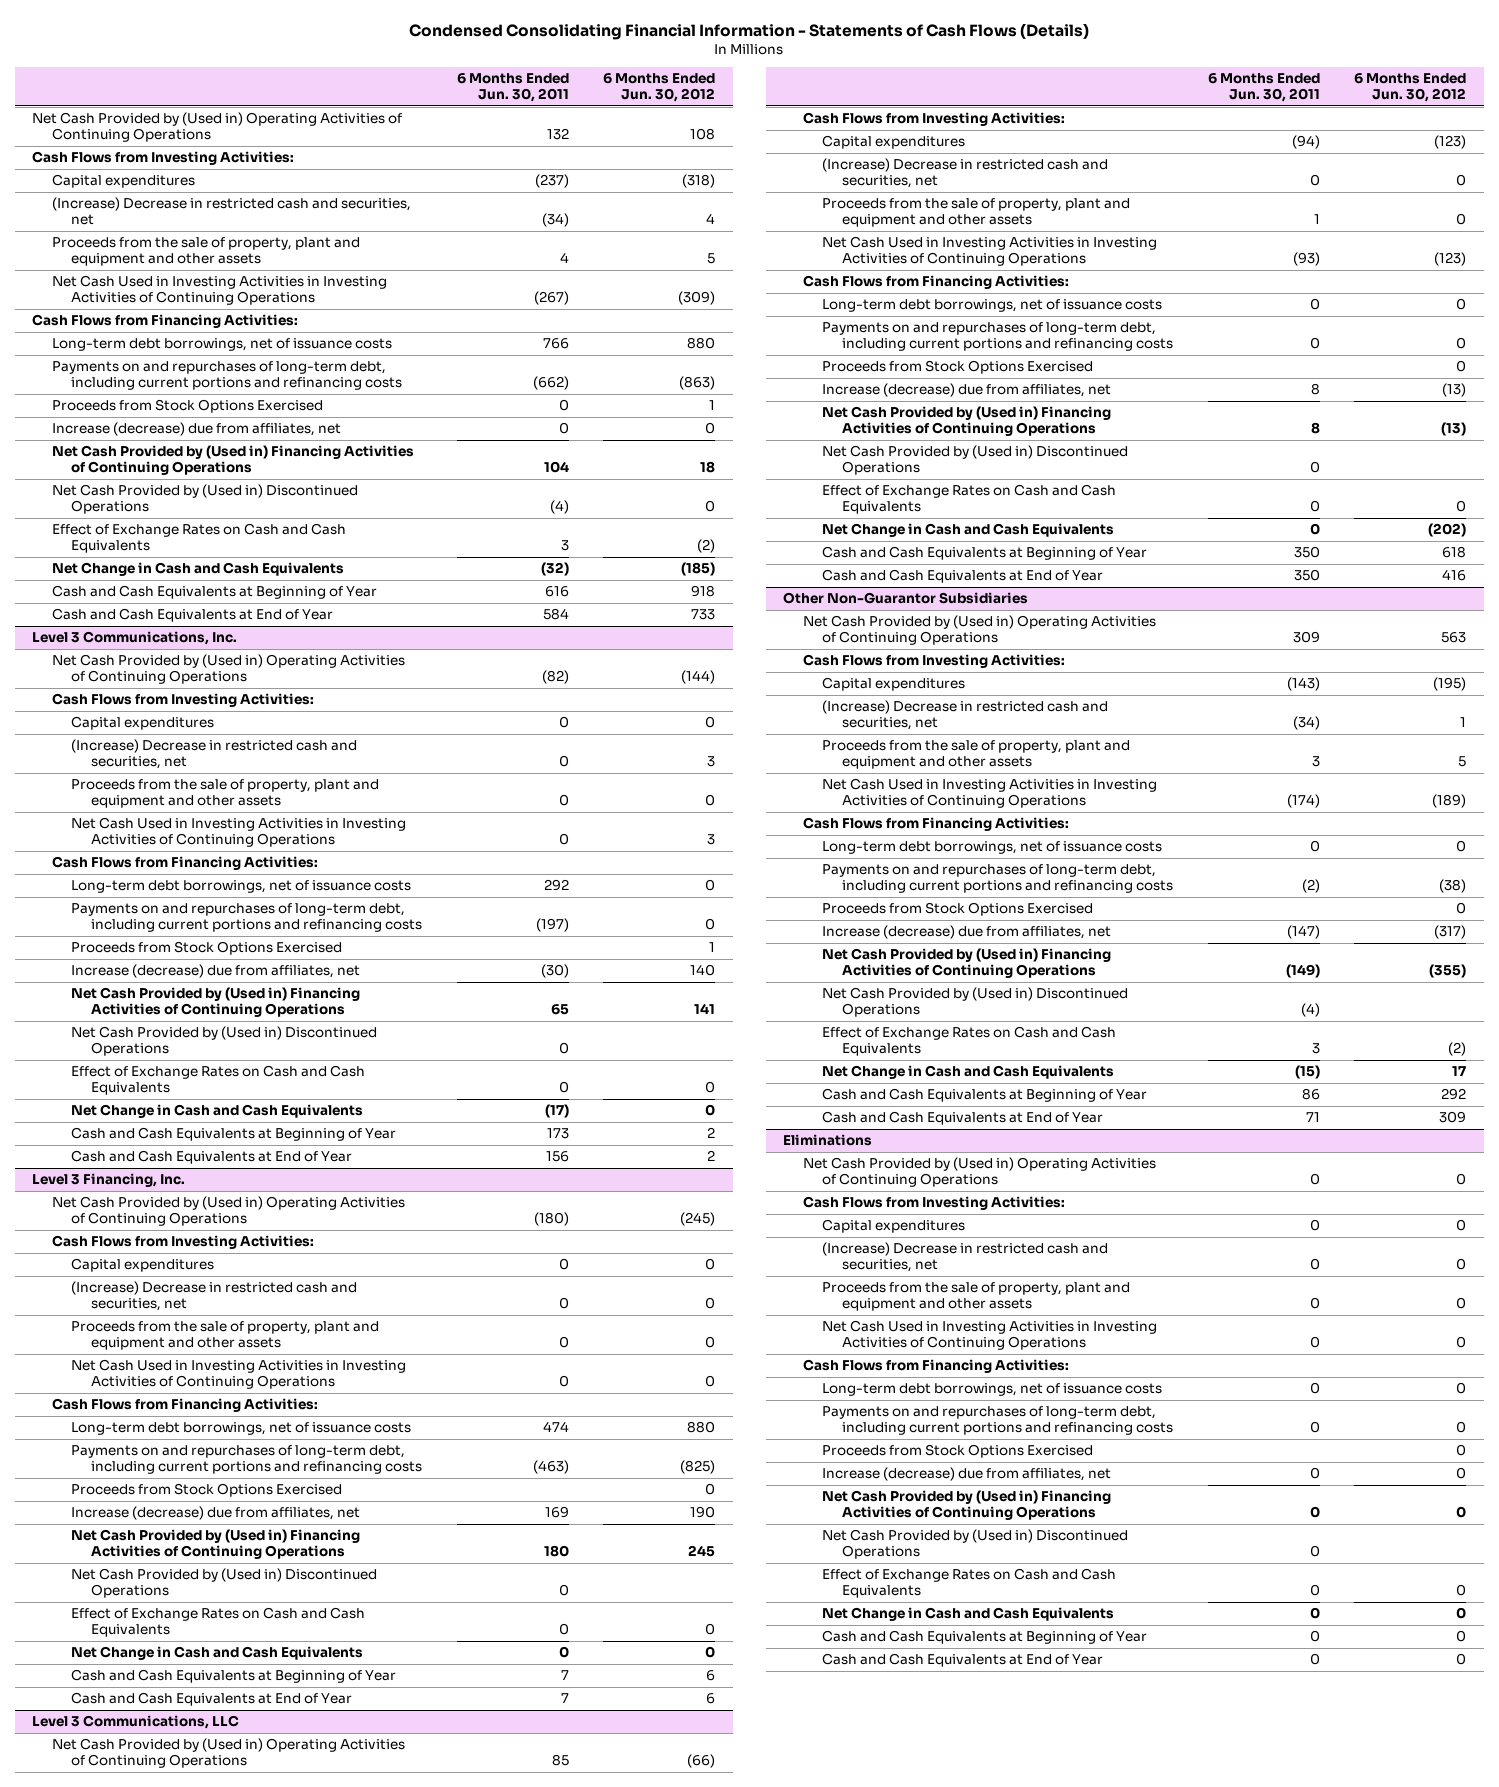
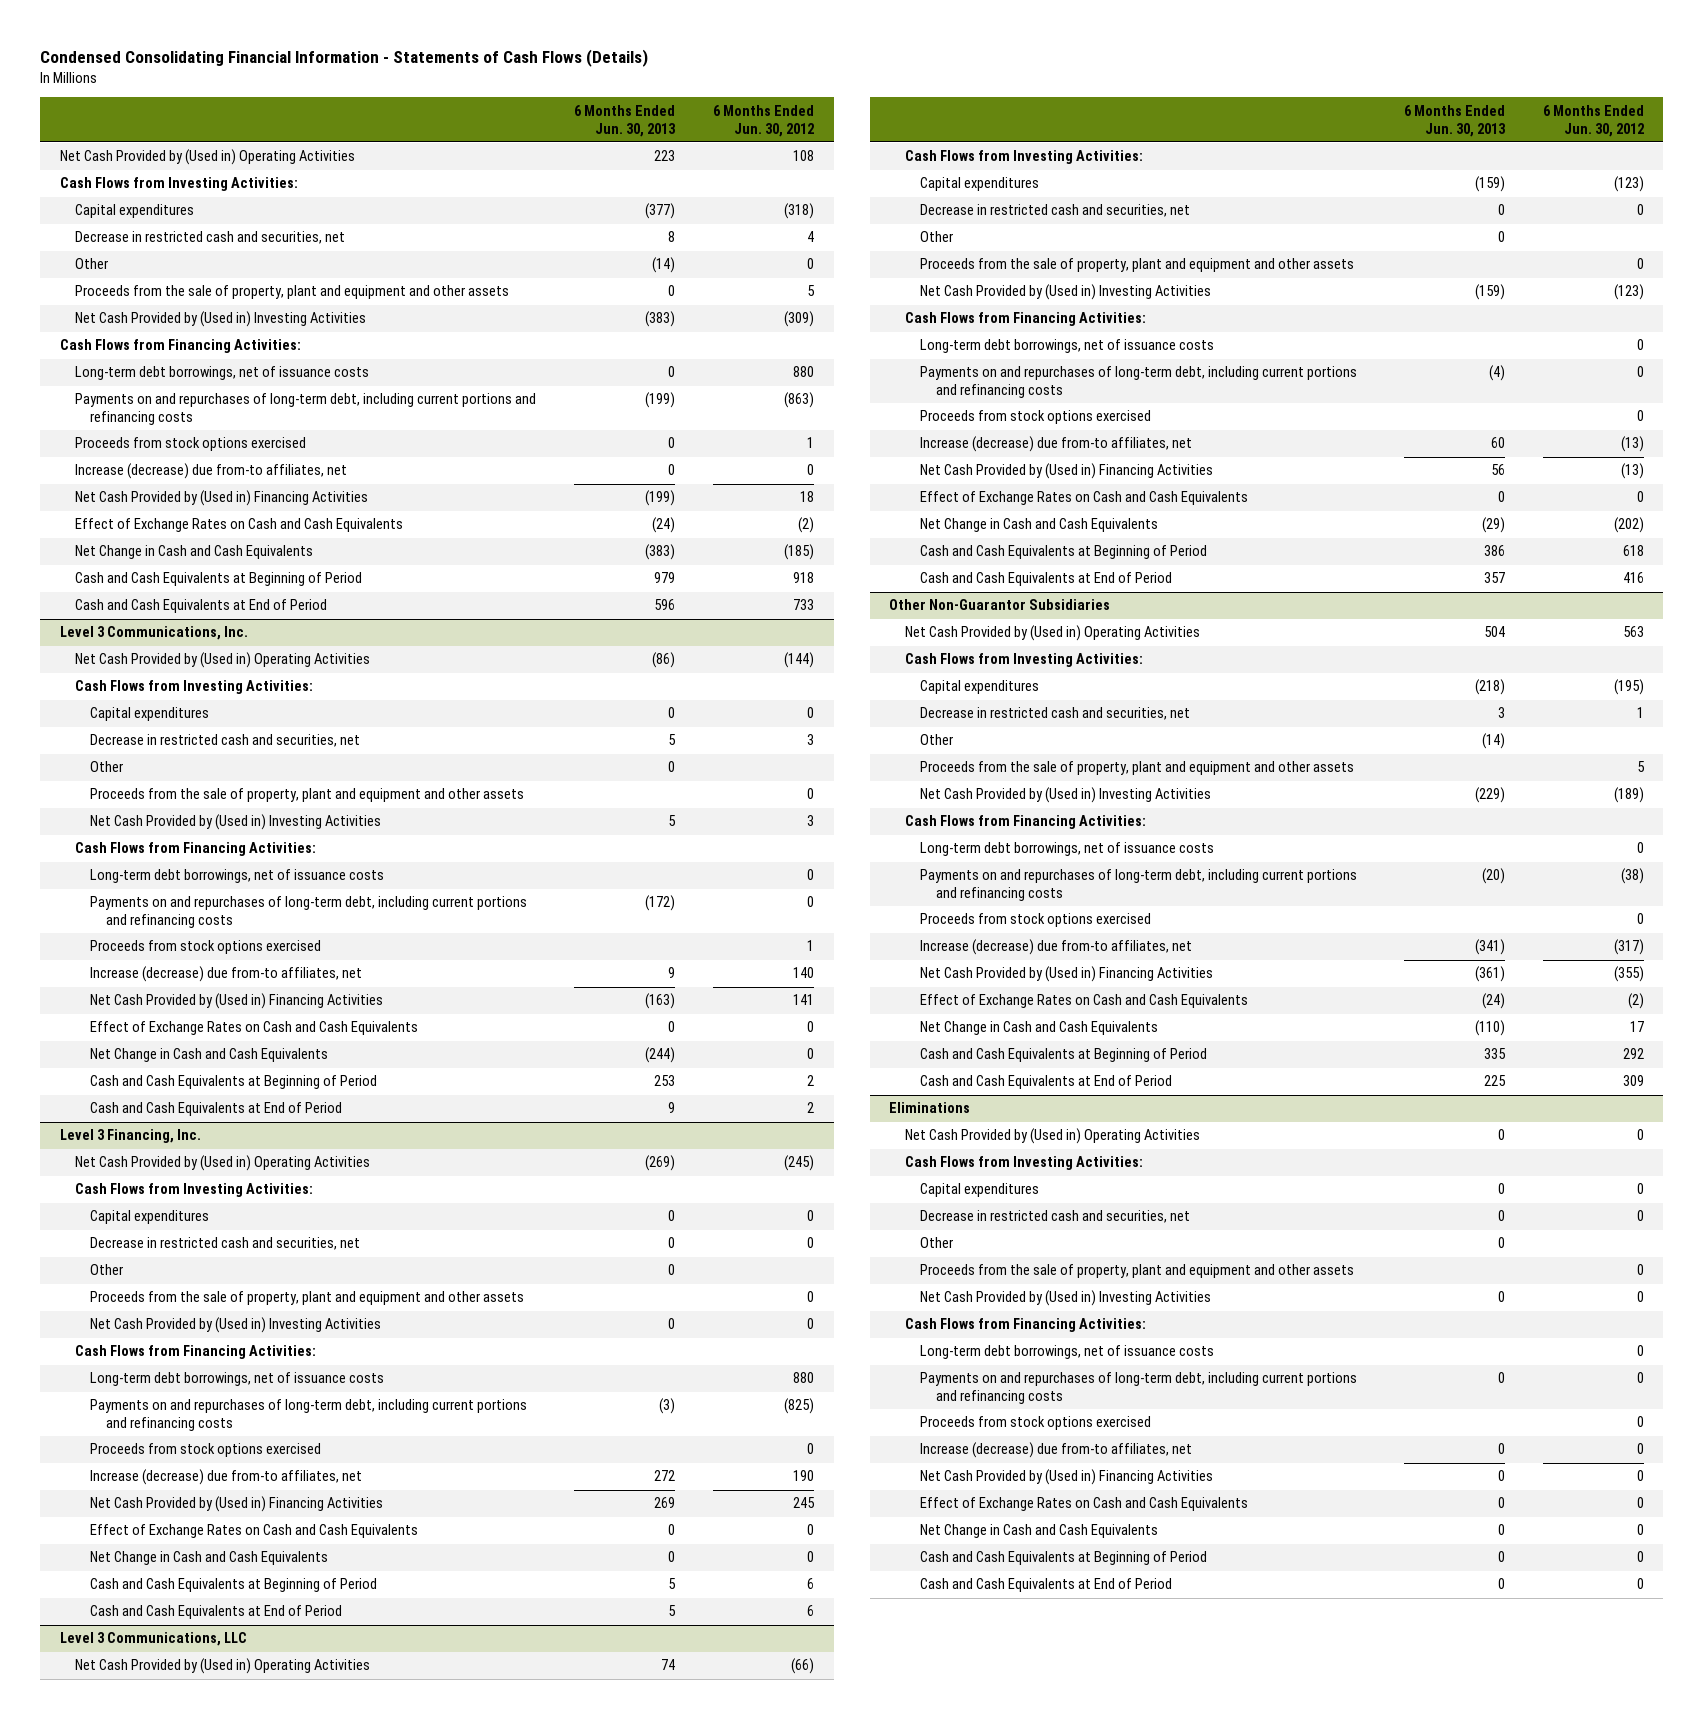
[456,73,569,103] 6 Months Ended Jun. 30, 2011 -> none
none -> [574,104,677,137] 6 Months Ended Jun. 30, 2013
[32,112,403,143] Net Cash Provided by (Used in) Operating Activities of Continuing Operations -> [59,149,355,166] Net Cash Provided by (Used in) Operating Activities
[51,197,411,226] (Increase) Decrease in restricted cash and securities, net -> [75,231,346,245] Decrease in restricted cash and securities, net
none -> [75,258,109,270] Other
[51,275,387,306] Net Cash Used in Investing Activities in Investing Activities of Continuing Operations -> [75,311,367,328] Net Cash Provided by (Used in) Investing Activities
[51,484,358,515] Net Cash Provided by (Used in) Discontinued Operations -> none
[51,399,323,414] Proceeds from Stock Options Exercised -> [75,437,307,452] Proceeds from stock options exercised
[51,422,341,437] Increase (decrease) due from affiliates, net -> [75,463,348,480] Increase (decrease) due from-to affiliates, net
[51,445,414,476] Net Cash Provided by (Used in) Financing Activities of Continuing Operations -> [75,490,369,507] Net Cash Provided by (Used in) Financing Activities
[51,585,377,600] Cash and Cash Equivalents at Beginning of Year -> [75,572,363,587] Cash and Cash Equivalents at Beginning of Period
[51,608,333,623] Cash and Cash Equivalents at End of Year -> [75,599,328,614] Cash and Cash Equivalents at End of Period
[51,654,405,685] Net Cash Provided by (Used in) Operating Activities of Continuing Operations -> [75,652,371,669] Net Cash Provided by (Used in) Operating Activities
[71,739,358,770] (Increase) Decrease in restricted cash and securities, net -> [90,734,361,748] Decrease in restricted cash and securities, net
none -> [90,761,124,773] Other
[71,817,407,848] Net Cash Used in Investing Activities in Investing Activities of Continuing Operations -> [90,814,382,831] Net Cash Provided by (Used in) Investing Activities
[71,1026,378,1057] Net Cash Provided by (Used in) Discontinued Operations -> none
[71,941,343,956] Proceeds from Stock Options Exercised -> [90,940,322,955] Proceeds from stock options exercised
[71,964,361,979] Increase (decrease) due from affiliates, net -> [90,966,363,983] Increase (decrease) due from-to affiliates, net
[71,987,361,1018] Net Cash Provided by (Used in) Financing Activities of Continuing Operations -> [90,993,384,1010] Net Cash Provided by (Used in) Financing Activities
[71,1127,397,1142] Cash and Cash Equivalents at Beginning of Year -> [90,1075,378,1090] Cash and Cash Equivalents at Beginning of Period
[71,1150,353,1165] Cash and Cash Equivalents at End of Year -> [90,1102,343,1117] Cash and Cash Equivalents at End of Period
[51,1196,405,1227] Net Cash Provided by (Used in) Operating Activities of Continuing Operations -> [75,1155,371,1172] Net Cash Provided by (Used in) Operating Activities
[71,1281,358,1312] (Increase) Decrease in restricted cash and securities, net -> [90,1237,361,1251] Decrease in restricted cash and securities, net
none -> [90,1264,124,1276] Other
[71,1359,407,1390] Net Cash Used in Investing Activities in Investing Activities of Continuing Operations -> [90,1317,382,1334] Net Cash Provided by (Used in) Investing Activities
[71,1568,378,1599] Net Cash Provided by (Used in) Discontinued Operations -> none
[71,1483,343,1498] Proceeds from Stock Options Exercised -> [90,1443,322,1458] Proceeds from stock options exercised
[71,1506,361,1521] Increase (decrease) due from affiliates, net -> [90,1469,363,1486] Increase (decrease) due from-to affiliates, net
[71,1529,361,1560] Net Cash Provided by (Used in) Financing Activities of Continuing Operations -> [90,1496,384,1513] Net Cash Provided by (Used in) Financing Activities
[71,1669,397,1684] Cash and Cash Equivalents at Beginning of Year -> [90,1578,378,1593] Cash and Cash Equivalents at Beginning of Period
[71,1692,353,1707] Cash and Cash Equivalents at End of Year -> [90,1605,343,1620] Cash and Cash Equivalents at End of Period
[51,1738,405,1769] Net Cash Provided by (Used in) Operating Activities of Continuing Operations -> [75,1658,371,1675] Net Cash Provided by (Used in) Operating Activities
[822,158,1109,189] (Increase) Decrease in restricted cash and securities, net -> [920,204,1191,218] Decrease in restricted cash and securities, net
none -> [920,231,954,243] Other
[822,236,1158,267] Net Cash Used in Investing Activities in Investing Activities of Continuing Operations -> [920,284,1212,301] Net Cash Provided by (Used in) Investing Activities
[822,445,1129,476] Net Cash Provided by (Used in) Discontinued Operations -> none
[822,360,1094,375] Proceeds from Stock Options Exercised -> [920,410,1152,425] Proceeds from stock options exercised
[822,383,1112,398] Increase (decrease) due from affiliates, net -> [920,436,1193,453] Increase (decrease) due from-to affiliates, net
[822,406,1112,437] Net Cash Provided by (Used in) Financing Activities of Continuing Operations -> [920,463,1214,480] Net Cash Provided by (Used in) Financing Activities
[822,546,1148,561] Cash and Cash Equivalents at Beginning of Year -> [920,545,1208,560] Cash and Cash Equivalents at Beginning of Period
[822,569,1104,584] Cash and Cash Equivalents at End of Year -> [920,572,1173,587] Cash and Cash Equivalents at End of Period
[802,615,1156,646] Net Cash Provided by (Used in) Operating Activities of Continuing Operations -> [904,625,1200,642] Net Cash Provided by (Used in) Operating Activities
[822,700,1109,731] (Increase) Decrease in restricted cash and securities, net -> [920,707,1191,721] Decrease in restricted cash and securities, net
none -> [920,734,954,746] Other
[822,778,1158,809] Net Cash Used in Investing Activities in Investing Activities of Continuing Operations -> [920,787,1212,804] Net Cash Provided by (Used in) Investing Activities
[822,987,1129,1018] Net Cash Provided by (Used in) Discontinued Operations -> none
[822,902,1094,917] Proceeds from Stock Options Exercised -> [920,913,1152,928] Proceeds from stock options exercised
[822,925,1112,940] Increase (decrease) due from affiliates, net -> [920,939,1193,956] Increase (decrease) due from-to affiliates, net
[822,948,1112,979] Net Cash Provided by (Used in) Financing Activities of Continuing Operations -> [920,966,1214,983] Net Cash Provided by (Used in) Financing Activities
[822,1088,1148,1103] Cash and Cash Equivalents at Beginning of Year -> [920,1048,1208,1063] Cash and Cash Equivalents at Beginning of Period
[822,1111,1104,1126] Cash and Cash Equivalents at End of Year -> [920,1075,1173,1090] Cash and Cash Equivalents at End of Period
[802,1157,1156,1188] Net Cash Provided by (Used in) Operating Activities of Continuing Operations -> [904,1128,1200,1145] Net Cash Provided by (Used in) Operating Activities
[822,1242,1109,1273] (Increase) Decrease in restricted cash and securities, net -> [920,1210,1191,1224] Decrease in restricted cash and securities, net
none -> [920,1237,954,1249] Other
[822,1320,1158,1351] Net Cash Used in Investing Activities in Investing Activities of Continuing Operations -> [920,1290,1212,1307] Net Cash Provided by (Used in) Investing Activities
[822,1529,1129,1560] Net Cash Provided by (Used in) Discontinued Operations -> none
[822,1444,1094,1459] Proceeds from Stock Options Exercised -> [920,1416,1152,1431] Proceeds from stock options exercised
[822,1467,1112,1482] Increase (decrease) due from affiliates, net -> [920,1442,1193,1459] Increase (decrease) due from-to affiliates, net
[822,1490,1112,1521] Net Cash Provided by (Used in) Financing Activities of Continuing Operations -> [920,1469,1214,1486] Net Cash Provided by (Used in) Financing Activities
[822,1630,1148,1645] Cash and Cash Equivalents at Beginning of Year -> [920,1551,1208,1566] Cash and Cash Equivalents at Beginning of Period
[822,1653,1104,1668] Cash and Cash Equivalents at End of Year -> [920,1578,1173,1593] Cash and Cash Equivalents at End of Period

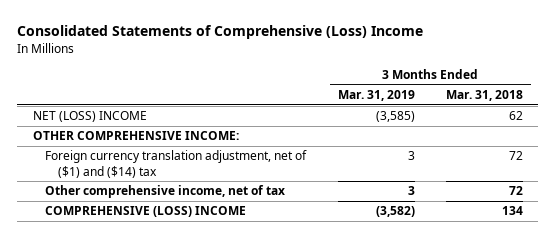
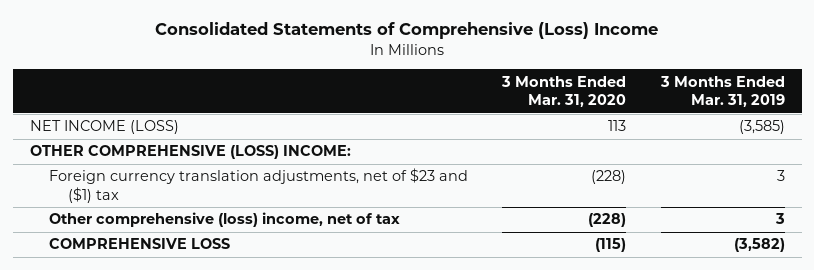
[445,90,523,102] Mar. 31, 2018 -> none
none -> [501,75,627,108] 3 Months Ended Mar. 31, 2020
[32,111,147,123] NET (LOSS) INCOME -> [29,120,179,135] NET INCOME (LOSS)
[32,131,239,141] OTHER COMPREHENSIVE INCOME: -> [29,145,351,160] OTHER COMPREHENSIVE (LOSS) INCOME:
[45,150,308,178] Foreign currency translation adjustment, net of ($1) and ($14) tax -> [48,168,468,204] Foreign currency translation adjustments, net of $23 and ($1) tax
[45,185,286,199] Other comprehensive income, net of tax -> [48,212,400,228] Other comprehensive (loss) income, net of tax
[45,206,247,218] COMPREHENSIVE (LOSS) INCOME -> [48,238,230,250] COMPREHENSIVE LOSS

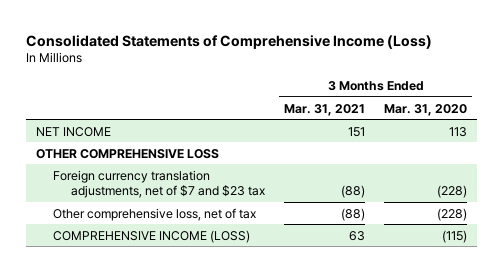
[155,22,659,40] Consolidated Statements of Comprehensive (Loss) Income -> [26,34,433,49] Consolidated Statements of Comprehensive Income (Loss)
[659,75,785,108] 3 Months Ended Mar. 31, 2019 -> none
none -> [283,103,365,116] Mar. 31, 2021
[29,120,179,135] NET INCOME (LOSS) -> [35,126,111,137] NET INCOME
[29,145,351,160] OTHER COMPREHENSIVE (LOSS) INCOME: -> [35,148,219,159] OTHER COMPREHENSIVE LOSS
[48,168,468,204] Foreign currency translation adjustments, net of $23 and ($1) tax -> [53,169,265,198] Foreign currency translation adjustments, net of $7 and $23 tax
[48,212,400,228] Other comprehensive (loss) income, net of tax -> [53,207,257,221] Other comprehensive loss, net of tax
[48,238,230,250] COMPREHENSIVE LOSS -> [53,229,251,243] COMPREHENSIVE INCOME (LOSS)

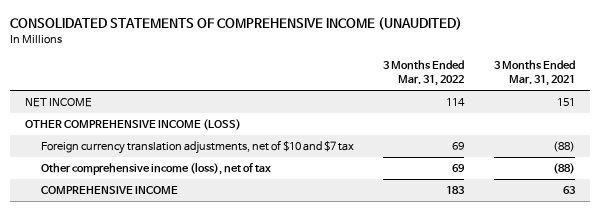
[26,34,433,49] Consolidated Statements of Comprehensive Income (Loss) -> [10,16,463,30] CONSOLIDATED STATEMENTS OF COMPREHENSIVE INCOME (UNAUDITED)
[384,103,468,116] Mar. 31, 2020 -> none
none -> [383,60,465,87] 3 Months Ended Mar. 31, 2022
[35,148,219,159] OTHER COMPREHENSIVE LOSS -> [24,119,241,131] OTHER COMPREHENSIVE INCOME (LOSS)
[53,169,265,198] Foreign currency translation adjustments, net of $7 and $23 tax -> [40,140,354,155] Foreign currency translation adjustments, net of $10 and $7 tax
[53,207,257,221] Other comprehensive loss, net of tax -> [40,162,271,176] Other comprehensive income (loss), net of tax
[53,229,251,243] COMPREHENSIVE INCOME (LOSS) -> [40,186,178,195] COMPREHENSIVE INCOME

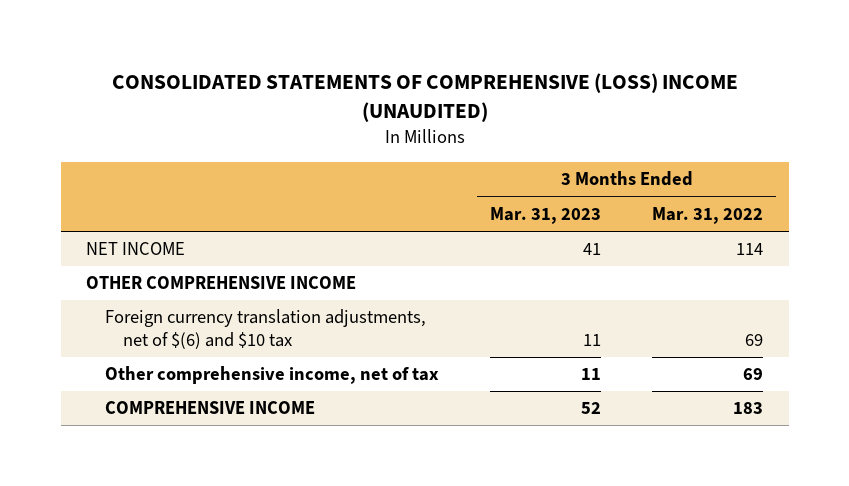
[10,16,463,30] CONSOLIDATED STATEMENTS OF COMPREHENSIVE INCOME (UNAUDITED) -> [111,73,738,123] CONSOLIDATED STATEMENTS OF COMPREHENSIVE (LOSS) INCOME (UNAUDITED)
[493,60,575,87] 3 Months Ended Mar. 31, 2021 -> none
none -> [489,206,601,224] Mar. 31, 2023
[24,119,241,131] OTHER COMPREHENSIVE INCOME (LOSS) -> [86,276,357,290] OTHER COMPREHENSIVE INCOME
[40,140,354,155] Foreign currency translation adjustments, net of $10 and $7 tax -> [104,309,426,350] Foreign currency translation adjustments, net of $(6) and $10 tax
[40,162,271,176] Other comprehensive income (loss), net of tax -> [104,366,439,385] Other comprehensive income, net of tax

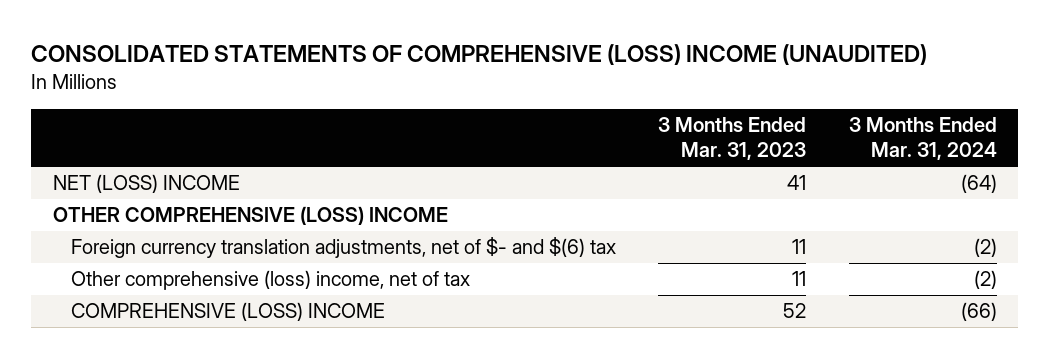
[652,206,764,224] Mar. 31, 2022 -> none
none -> [848,117,997,161] 3 Months Ended Mar. 31, 2024
[86,242,186,256] NET INCOME -> [52,174,240,194] NET (LOSS) INCOME
[86,276,357,290] OTHER COMPREHENSIVE INCOME -> [52,206,448,226] OTHER COMPREHENSIVE (LOSS) INCOME
[104,309,426,350] Foreign currency translation adjustments, net of $(6) and $10 tax -> [71,237,617,259] Foreign currency translation adjustments, net of $- and $(6) tax
[104,366,439,385] Other comprehensive income, net of tax -> [71,270,471,291] Other comprehensive (loss) income, net of tax
[104,401,315,415] COMPREHENSIVE INCOME -> [71,302,386,322] COMPREHENSIVE (LOSS) INCOME

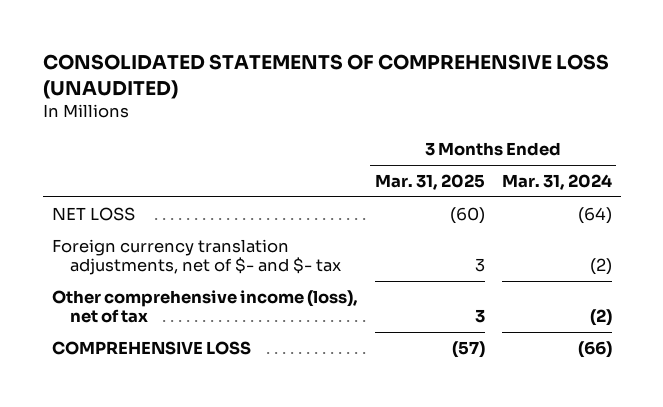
[31,44,928,66] CONSOLIDATED STATEMENTS OF COMPREHENSIVE (LOSS) INCOME (UNAUDITED) -> [42,53,609,99] CONSOLIDATED STATEMENTS OF COMPREHENSIVE LOSS (UNAUDITED)
[658,117,807,161] 3 Months Ended Mar. 31, 2023 -> none
none -> [374,173,485,190] Mar. 31, 2025
[52,206,448,226] OTHER COMPREHENSIVE (LOSS) INCOME -> none
[52,174,240,194] NET (LOSS) INCOME -> [51,206,135,221] NET LOSS
[71,237,617,259] Foreign currency translation adjustments, net of $- and $(6) tax -> [51,238,341,276] Foreign currency translation adjustments, net of $- and $- tax
[71,270,471,291] Other comprehensive (loss) income, net of tax -> [51,289,358,324] Other comprehensive income (loss), net of tax
[71,302,386,322] COMPREHENSIVE (LOSS) INCOME -> [51,340,251,355] COMPREHENSIVE LOSS

